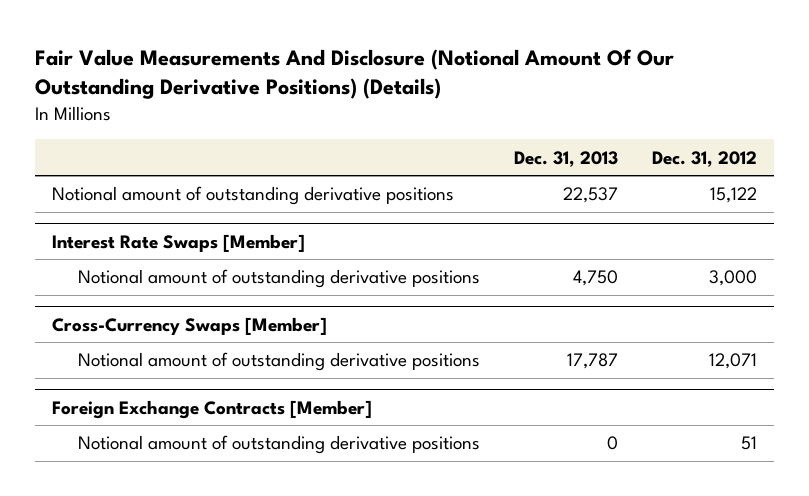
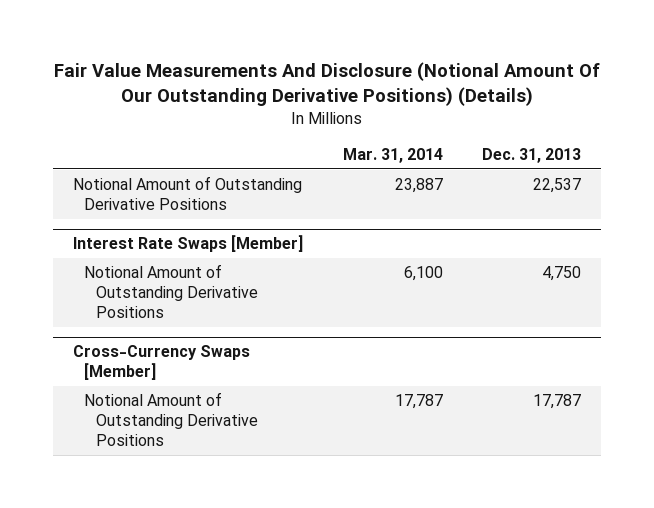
[652,150,758,167] Dec. 31, 2012 -> none
none -> [342,147,443,163] Mar. 31, 2014
[51,186,454,206] Notional amount of outstanding derivative positions -> [72,176,302,211] Notional Amount of Outstanding Derivative Positions
[78,269,481,289] Notional amount of outstanding derivative positions -> [84,264,258,319] Notional Amount of Outstanding Derivative Positions
[51,399,372,419] Foreign Exchange Contracts [Member] -> none
[78,435,481,455] Notional amount of outstanding derivative positions -> none
[78,352,481,372] Notional amount of outstanding derivative positions -> [84,392,258,447] Notional Amount of Outstanding Derivative Positions

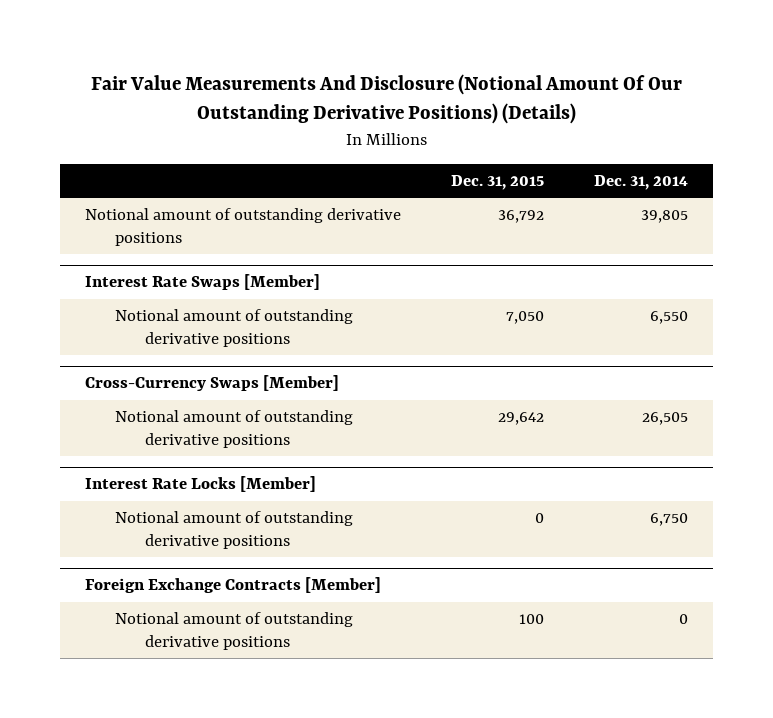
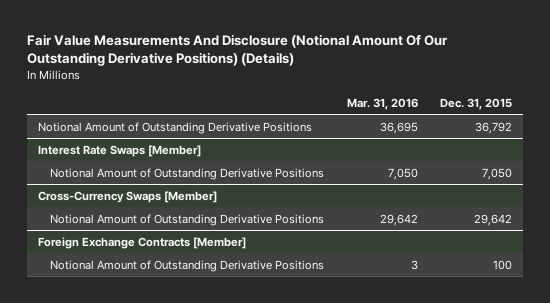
[593,175,688,191] Dec. 31, 2014 -> none
none -> [346,97,418,110] Mar. 31, 2016
[85,207,402,246] Notional amount of outstanding derivative positions -> [38,121,313,134] Notional Amount of Outstanding Derivative Positions
[114,308,353,347] Notional amount of outstanding derivative positions -> [50,167,325,180] Notional Amount of Outstanding Derivative Positions
[85,476,317,493] Interest Rate Locks [Member] -> none
[114,510,353,549] Notional amount of outstanding derivative positions -> none
[114,409,353,448] Notional amount of outstanding derivative positions -> [50,213,325,226] Notional Amount of Outstanding Derivative Positions
[114,611,353,650] Notional amount of outstanding derivative positions -> [50,259,325,272] Notional Amount of Outstanding Derivative Positions

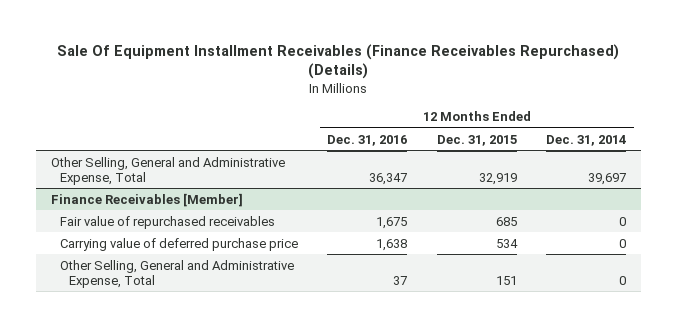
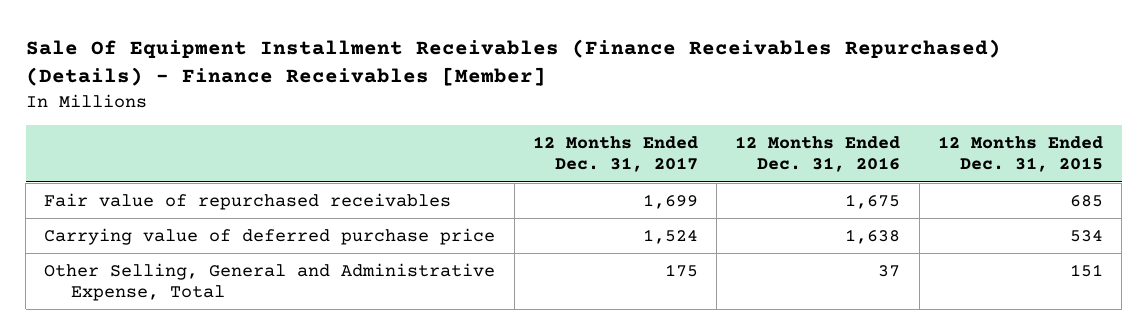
[57,43,620,80] Sale Of Equipment Installment Receivables (Finance Receivables Repurchased) (Details) -> [25,38,1001,87] Sale Of Equipment Installment Receivables (Finance Receivables Repurchased) (Details) - Finance Receivables [Member]
[546,134,627,146] Dec. 31, 2014 -> none
none -> [532,136,698,173] 12 Months Ended Dec. 31, 2017
[50,156,285,185] Other Selling, General and Administrative Expense, Total -> none
[50,192,243,207] Finance Receivables [Member] -> none

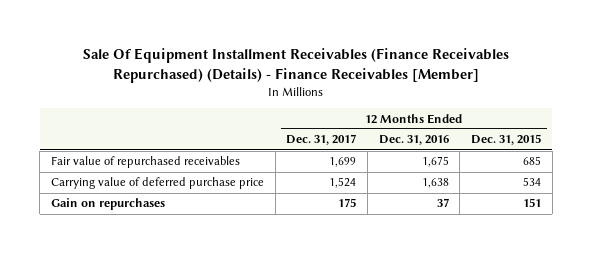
[44,262,496,302] Other Selling, General and Administrative Expense, Total -> [50,198,165,211] Gain on repurchases

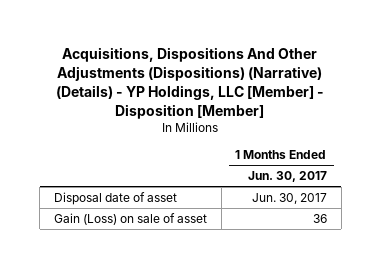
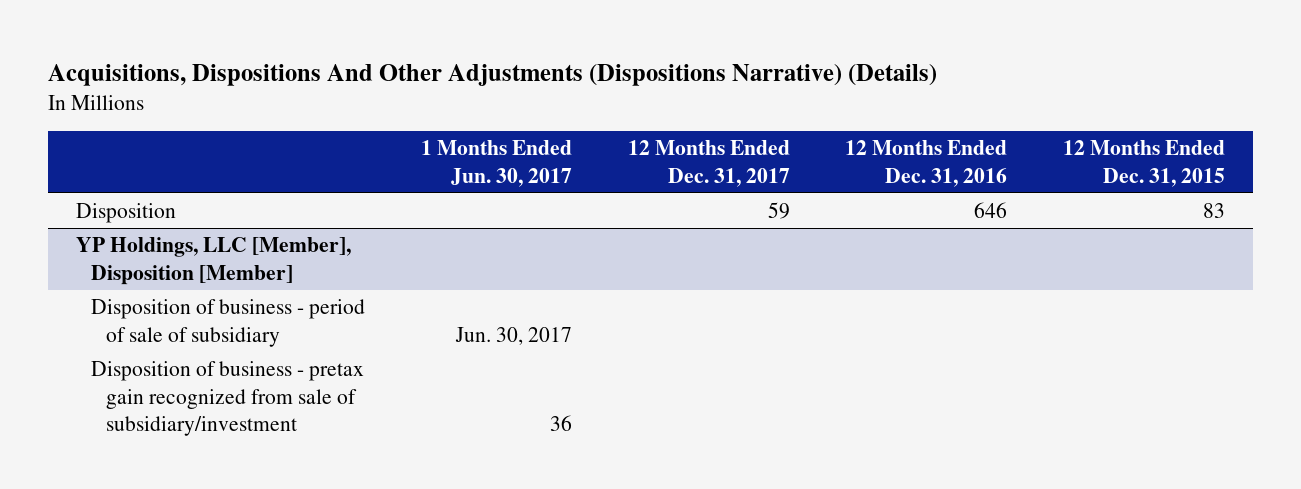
[56,46,325,119] Acquisitions, Dispositions And Other Adjustments (Dispositions) (Narrative) (Details) - YP Holdings, LLC [Member] - Disposition [Member] -> [47,63,937,86] Acquisitions, Dispositions And Other Adjustments (Dispositions Narrative) (Details)
none -> [627,140,790,187] 12 Months Ended Dec. 31, 2017
none -> [845,140,1008,187] 12 Months Ended Dec. 31, 2016
none -> [1063,140,1226,187] 12 Months Ended Dec. 31, 2015
none -> [75,203,176,224] Disposition
none -> [75,237,351,285] YP Holdings, LLC [Member], Disposition [Member]
[53,191,177,205] Disposal date of asset -> [90,299,365,347] Disposition of business - period of sale of subsidiary
[53,212,207,225] Gain (Loss) on sale of asset -> [90,361,364,437] Disposition of business - pretax gain recognized from sale of subsidiary/investment

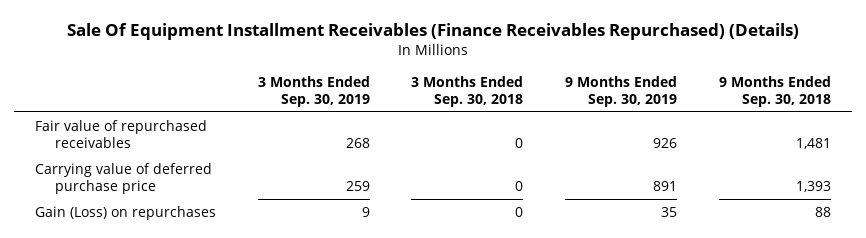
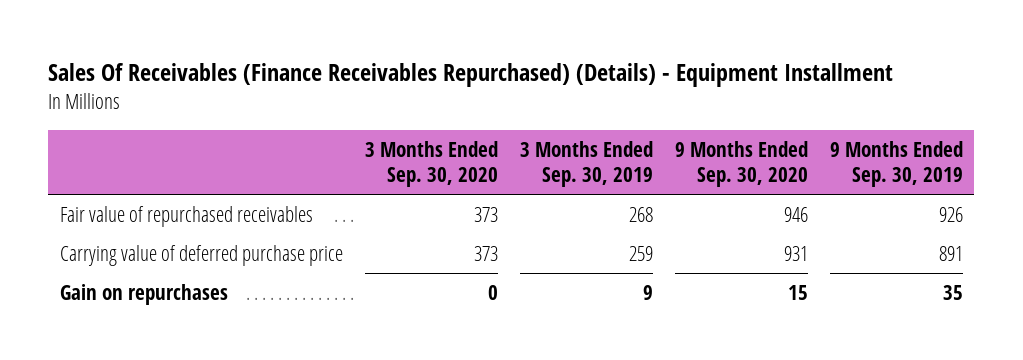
[66,22,799,40] Sale Of Equipment Installment Receivables (Finance Receivables Repurchased) (Details) -> [48,63,894,88] Sales Of Receivables (Finance Receivables Repurchased) (Details) - Equipment Installment
[411,75,524,108] 3 Months Ended Sep. 30, 2018 -> none
[718,75,831,108] 9 Months Ended Sep. 30, 2018 -> none
none -> [364,141,498,188] 3 Months Ended Sep. 30, 2020
none -> [675,141,809,188] 9 Months Ended Sep. 30, 2020
[34,205,216,220] Gain (Loss) on repurchases -> [59,283,228,305] Gain on repurchases

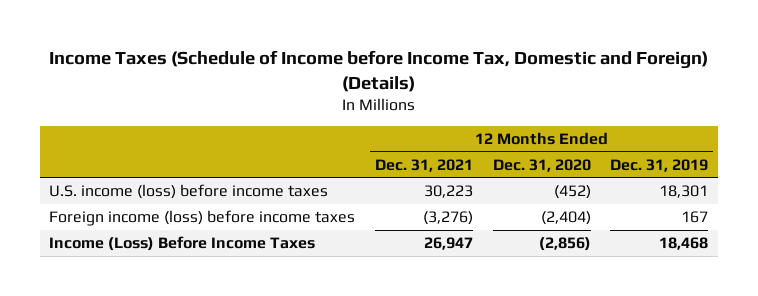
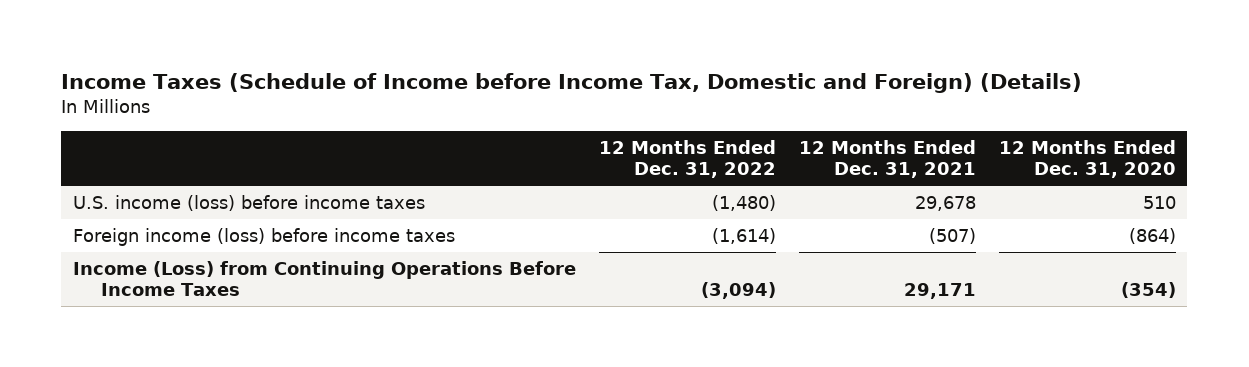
[610,158,709,172] Dec. 31, 2019 -> none
none -> [598,140,776,179] 12 Months Ended Dec. 31, 2022
[424,184,474,198] 30,223 -> [914,196,976,212] 29,678
[553,184,591,199] (452) -> [1142,196,1176,210] 510
[423,210,474,225] (3,276) -> [928,228,976,245] (507)
[540,210,591,225] (2,404) -> [1128,228,1176,245] (864)
[49,235,316,251] Income (Loss) Before Income Taxes -> [72,261,576,297] Income (Loss) from Continuing Operations Before Income Taxes
[424,236,474,250] 26,947 -> [903,283,976,300] 29,171
[538,236,591,251] (2,856) -> [1120,282,1176,299] (354)

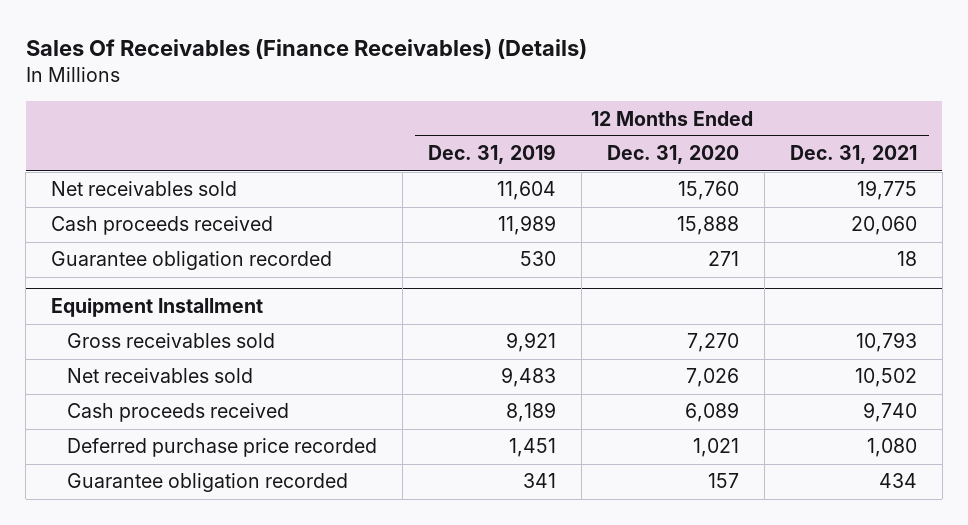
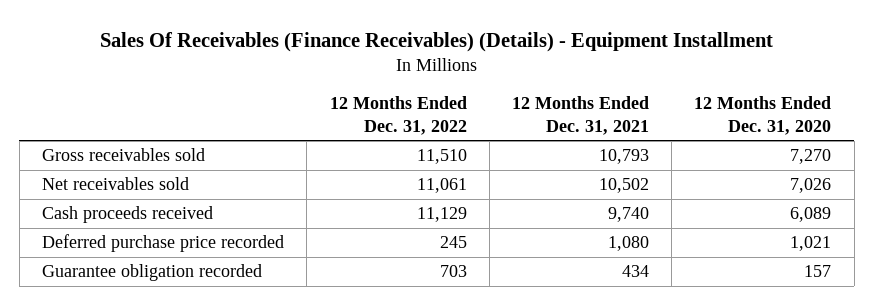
[25,38,587,59] Sales Of Receivables (Finance Receivables) (Details) -> [99,32,773,53] Sales Of Receivables (Finance Receivables) (Details) - Equipment Installment
[427,144,556,165] Dec. 31, 2019 -> none
none -> [329,96,467,135] 12 Months Ended Dec. 31, 2022
[51,181,238,197] Net receivables sold -> none
[51,216,274,236] Cash proceeds received -> none
[51,251,333,271] Guarantee obligation recorded -> none
[51,298,264,318] Equipment Installment -> none

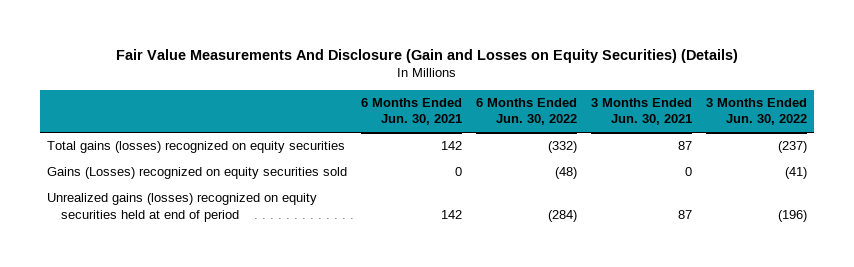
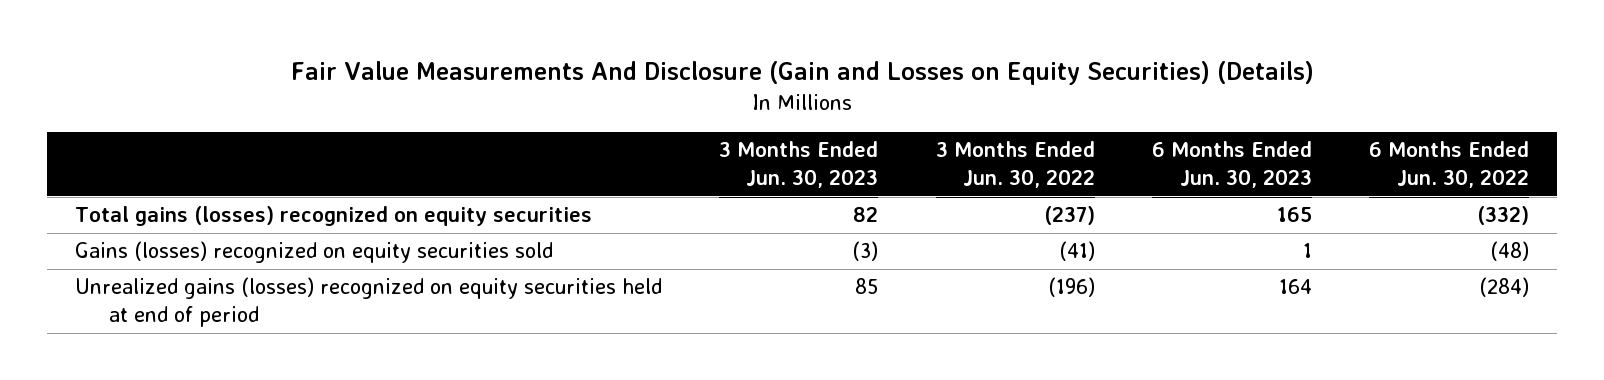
[361,98,463,126] 6 Months Ended Jun. 30, 2021 -> none
[591,98,693,126] 3 Months Ended Jun. 30, 2021 -> none
none -> [719,141,879,188] 3 Months Ended Jun. 30, 2023
none -> [1151,141,1312,188] 6 Months Ended Jun. 30, 2023
[47,167,348,180] Gains (Losses) recognized on equity securities sold -> [75,241,554,264] Gains (losses) recognized on equity securities sold

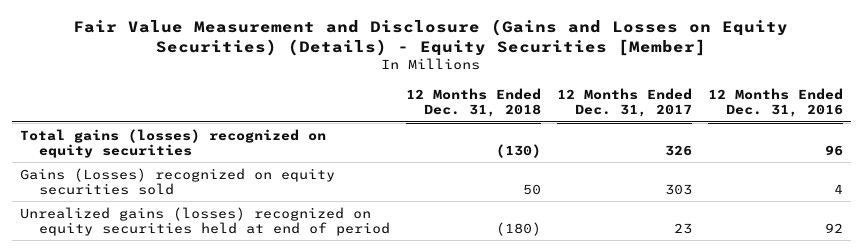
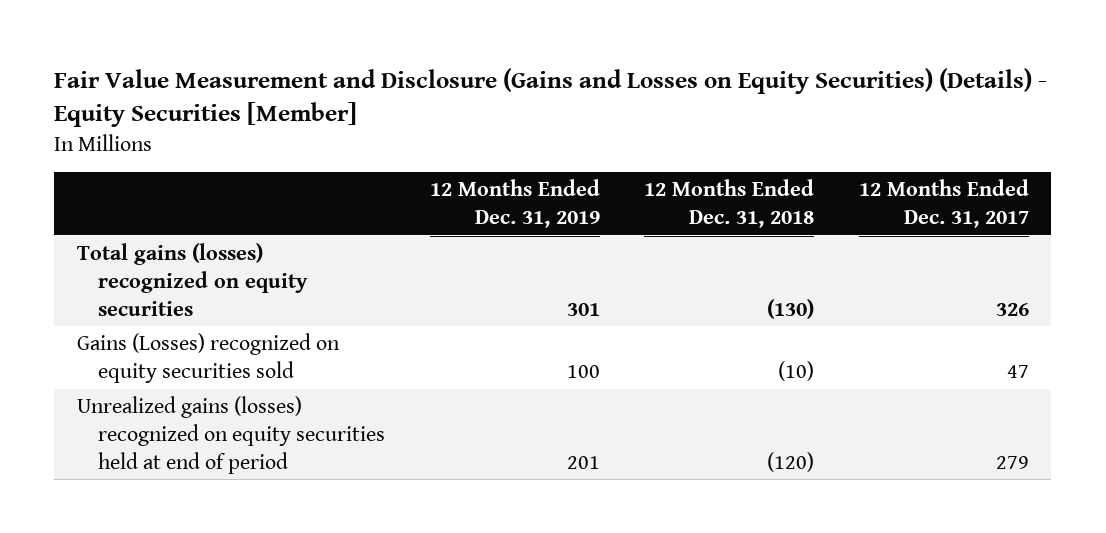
[708,88,844,118] 12 Months Ended Dec. 31, 2016 -> none
none -> [429,179,600,229] 12 Months Ended Dec. 31, 2019
[523,183,542,195] 50 -> [778,360,815,381] (10)
[665,183,693,195] 303 -> [1006,364,1029,378] 47
[496,221,542,236] (180) -> [767,451,815,472] (120)
[674,222,693,234] 23 -> [995,455,1029,469] 279

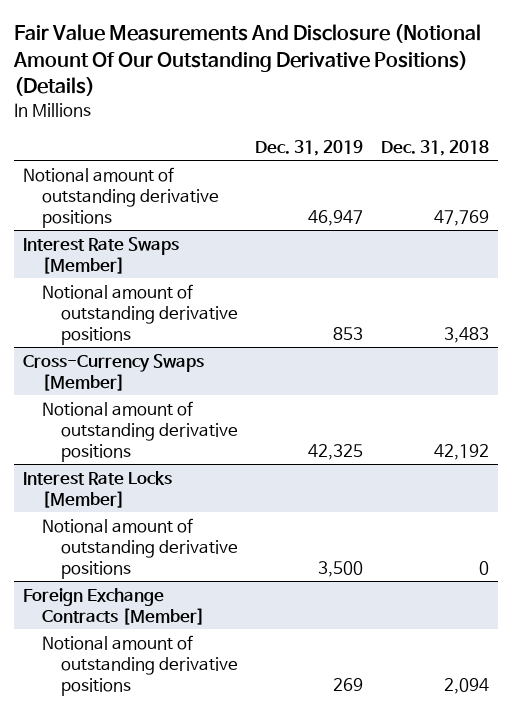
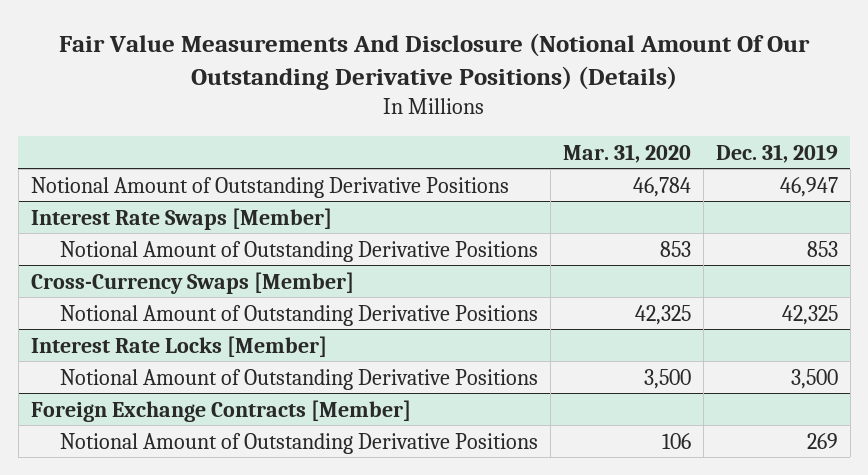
[380,139,489,156] Dec. 31, 2018 -> none
none -> [563,143,692,163] Mar. 31, 2020
[22,166,219,228] Notional amount of outstanding derivative positions -> [30,176,509,198] Notional Amount of Outstanding Derivative Positions
[41,283,238,345] Notional amount of outstanding derivative positions -> [60,240,539,262] Notional Amount of Outstanding Derivative Positions
[41,400,238,462] Notional amount of outstanding derivative positions -> [60,304,539,326] Notional Amount of Outstanding Derivative Positions
[41,517,238,579] Notional amount of outstanding derivative positions -> [60,368,539,390] Notional Amount of Outstanding Derivative Positions
[41,634,238,696] Notional amount of outstanding derivative positions -> [60,432,539,454] Notional Amount of Outstanding Derivative Positions

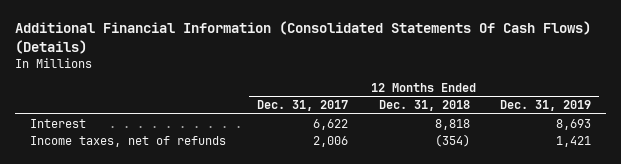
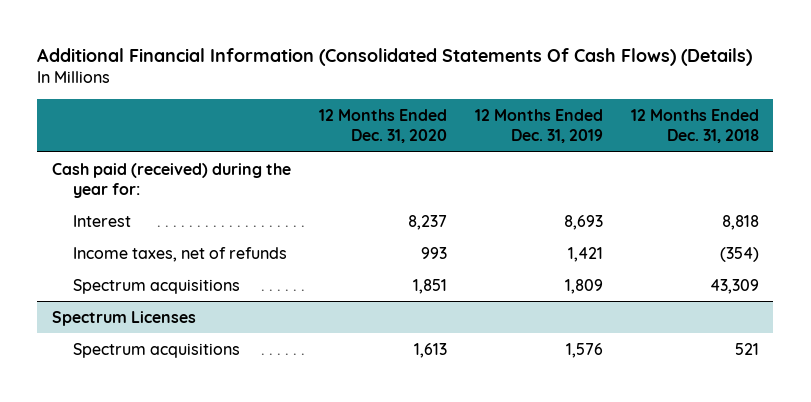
[256,100,348,112] Dec. 31, 2017 -> none
none -> [318,108,447,144] 12 Months Ended Dec. 31, 2020
none -> [51,162,291,198] Cash paid (received) during the year for:
none -> [72,278,240,294] Spectrum acquisitions
none -> [51,310,196,326] Spectrum Licenses
none -> [72,342,240,358] Spectrum acquisitions

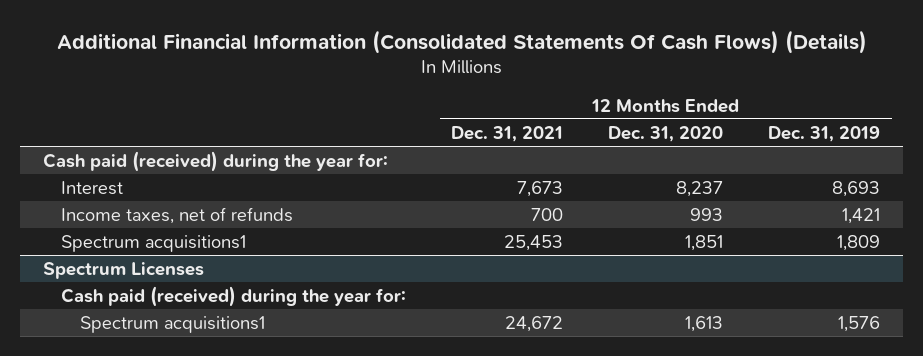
[631,108,760,144] 12 Months Ended Dec. 31, 2018 -> none
none -> [451,125,564,142] Dec. 31, 2021
[72,278,240,294] Spectrum acquisitions -> [61,234,247,252] Spectrum acquisitions1
none -> [61,285,407,307] Cash paid (received) during the year for:
[72,342,240,358] Spectrum acquisitions -> [79,315,265,333] Spectrum acquisitions1

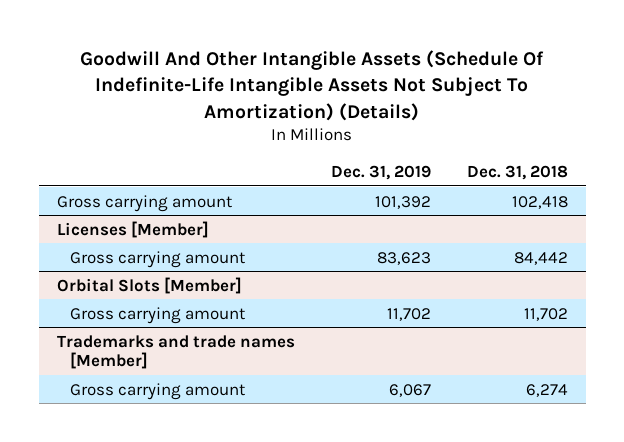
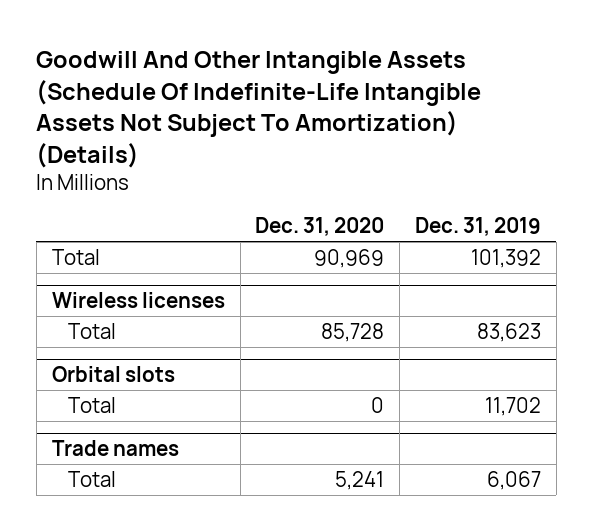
[466,164,568,180] Dec. 31, 2018 -> none
none -> [255,217,385,237] Dec. 31, 2020
[56,194,232,212] Gross carrying amount -> [51,248,100,265] Total
[56,220,209,238] Licenses [Member] -> [51,292,225,309] Wireless licenses
[69,250,245,268] Gross carrying amount -> [68,322,117,339] Total
[56,276,242,294] Orbital Slots [Member] -> [51,366,175,383] Orbital slots
[69,306,245,324] Gross carrying amount -> [68,396,117,413] Total
[56,334,295,370] Trademarks and trade names [Member] -> [51,440,179,457] Trade names
[69,382,245,400] Gross carrying amount -> [68,470,117,487] Total

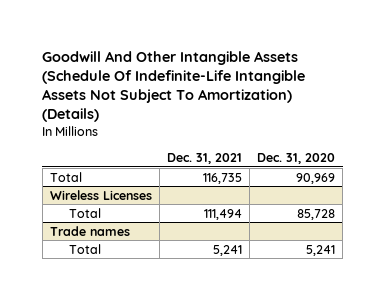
[415,217,542,237] Dec. 31, 2019 -> none
none -> [167,153,243,165] Dec. 31, 2021
[51,292,225,309] Wireless licenses -> [49,189,152,200] Wireless Licenses
[51,366,175,383] Orbital slots -> none
[68,396,117,413] Total -> none

